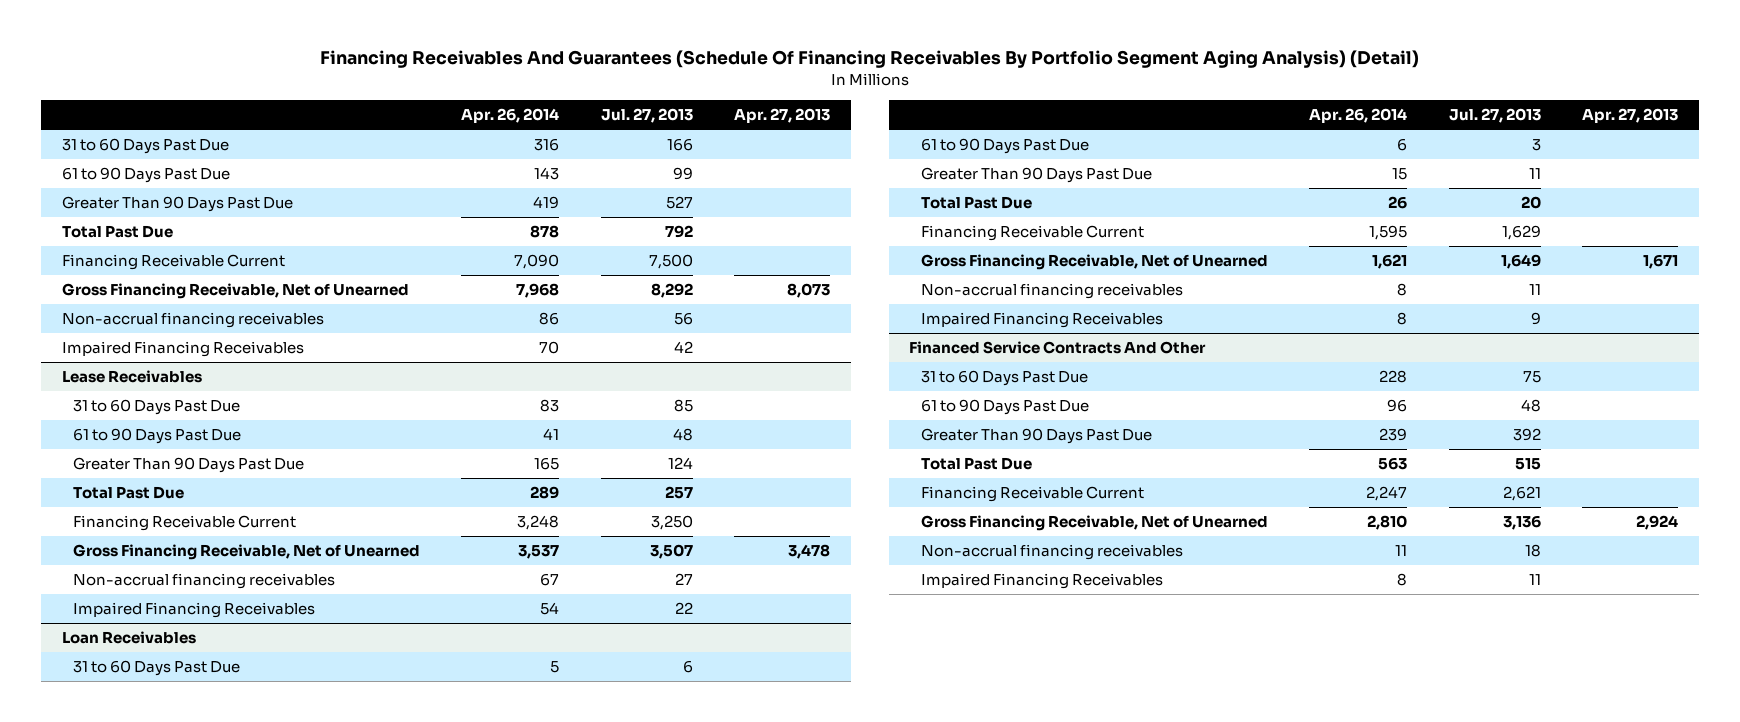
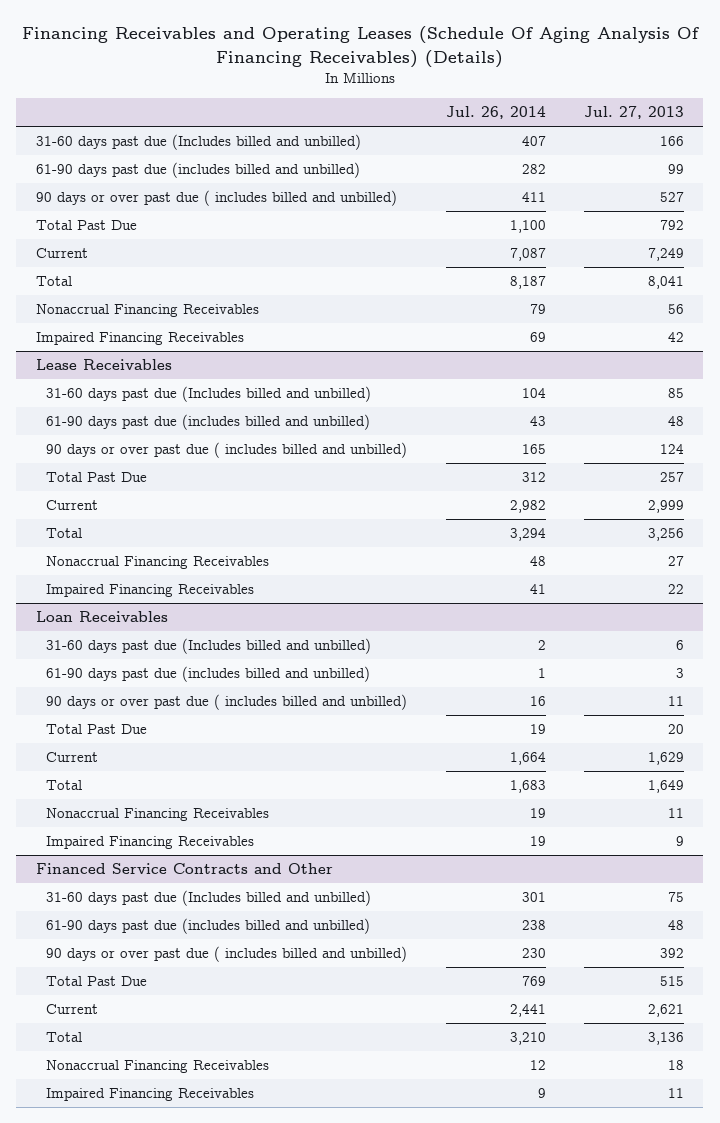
[319,50,1419,69] Financing Receivables And Guarantees (Schedule Of Financing Receivables By Portfolio Segment Aging Analysis) (Detail) -> [21,26,699,68] Financing Receivables and Operating Leases (Schedule Of Aging Analysis Of Financing Receivables) (Details)
[461,107,560,123] Apr. 26, 2014 -> none
[734,107,831,123] Apr. 27, 2013 -> none
none -> [445,105,546,119] Jul. 26, 2014
[61,138,229,155] 31 to 60 Days Past Due -> [35,134,361,151] 31-60 days past due (Includes billed and unbilled)
[61,167,230,184] 61 to 90 Days Past Due -> [35,162,360,179] 61-90 days past due (includes billed and unbilled)
[61,196,293,213] Greater Than 90 Days Past Due -> [35,190,397,207] 90 days or over past due ( includes billed and unbilled)
[61,283,409,300] Gross Financing Receivable, Net of Unearned -> none
[61,254,285,271] Financing Receivable Current -> [35,248,88,259] Current
[648,254,693,270] 7,500 -> [648,248,685,262] 7,249
none -> [35,276,72,287] Total
[61,312,324,329] Non-accrual financing receivables -> [35,304,259,318] Nonaccrual Financing Receivables
[73,399,241,416] 31 to 60 Days Past Due -> [46,386,372,403] 31-60 days past due (Includes billed and unbilled)
[73,428,242,445] 61 to 90 Days Past Due -> [46,414,371,431] 61-90 days past due (includes billed and unbilled)
[73,457,305,474] Greater Than 90 Days Past Due -> [46,442,408,459] 90 days or over past due ( includes billed and unbilled)
[73,544,421,561] Gross Financing Receivable, Net of Unearned -> none
[73,515,297,532] Financing Receivable Current -> [46,500,99,511] Current
[650,515,693,531] 3,250 -> [648,500,685,514] 2,999
none -> [46,528,83,539] Total
[73,573,336,590] Non-accrual financing receivables -> [46,556,270,570] Nonaccrual Financing Receivables
[73,660,241,677] 31 to 60 Days Past Due -> [46,638,372,655] 31-60 days past due (Includes billed and unbilled)
[920,138,1089,155] 61 to 90 Days Past Due -> [46,666,371,683] 61-90 days past due (includes billed and unbilled)
[920,167,1152,184] Greater Than 90 Days Past Due -> [46,694,408,711] 90 days or over past due ( includes billed and unbilled)
[920,225,1144,242] Financing Receivable Current -> [46,752,99,763] Current
[920,254,1268,271] Gross Financing Receivable, Net of Unearned -> [46,780,83,791] Total
[920,283,1183,300] Non-accrual financing receivables -> [46,808,270,822] Nonaccrual Financing Receivables
[909,341,1207,355] Financed Service Contracts And Other -> [35,863,333,875] Financed Service Contracts and Other
[920,370,1088,387] 31 to 60 Days Past Due -> [46,890,372,907] 31-60 days past due (Includes billed and unbilled)
[920,399,1089,416] 61 to 90 Days Past Due -> [46,918,371,935] 61-90 days past due (includes billed and unbilled)
[920,428,1152,445] Greater Than 90 Days Past Due -> [46,946,408,963] 90 days or over past due ( includes billed and unbilled)
[920,486,1144,503] Financing Receivable Current -> [46,1004,99,1015] Current
[920,515,1268,532] Gross Financing Receivable, Net of Unearned -> [46,1032,83,1043] Total
[920,544,1183,561] Non-accrual financing receivables -> [46,1060,270,1074] Nonaccrual Financing Receivables

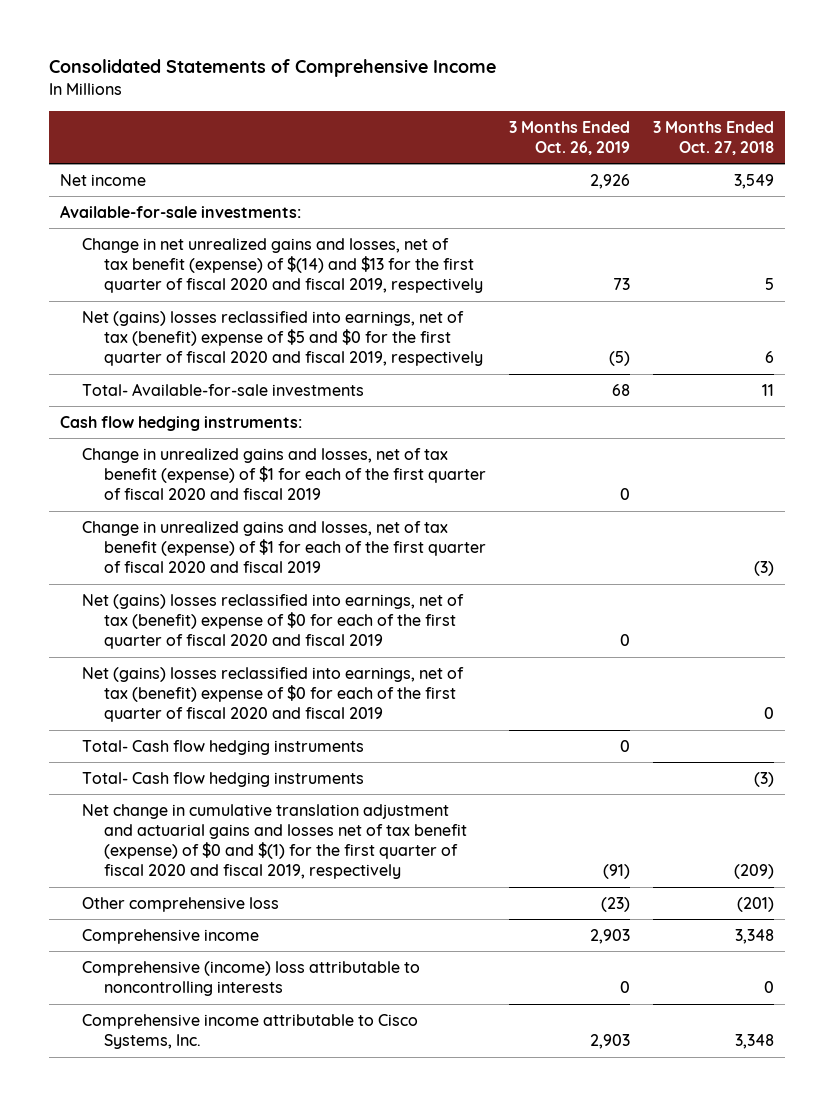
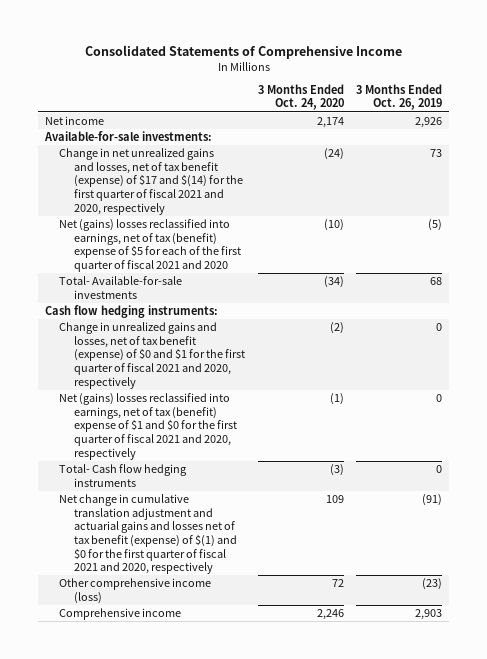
[652,120,774,155] 3 Months Ended Oct. 27, 2018 -> none
none -> [257,83,344,111] 3 Months Ended Oct. 24, 2020
[82,237,484,294] Change in net unrealized gains and losses, net of tax benefit (expense) of $(14) and $13 for the first quarter of fiscal 2020 and fiscal 2019, respectively -> [59,148,243,215] Change in net unrealized gains and losses, net of tax benefit (expense) of $17 and $(14) for the first quarter of fiscal 2021 and 2020, respectively
[82,310,484,367] Net (gains) losses reclassified into earnings, net of tax (benefit) expense of $5 and $0 for the first quarter of fiscal 2020 and fiscal 2019, respectively -> [59,219,241,273] Net (gains) losses reclassified into earnings, net of tax (benefit) expense of $5 for each of the first quarter of fiscal 2021 and 2020
[82,520,487,574] Change in unrealized gains and losses, net of tax benefit (expense) of $1 for each of the first quarter of fiscal 2020 and fiscal 2019 -> none
[82,666,465,723] Net (gains) losses reclassified into earnings, net of tax (benefit) expense of $0 for each of the first quarter of fiscal 2020 and fiscal 2019 -> none
[82,447,487,501] Change in unrealized gains and losses, net of tax benefit (expense) of $1 for each of the first quarter of fiscal 2020 and fiscal 2019 -> [59,322,245,389] Change in unrealized gains and losses, net of tax benefit (expense) of $0 and $1 for the first quarter of fiscal 2021 and 2020, respectively
[82,593,465,650] Net (gains) losses reclassified into earnings, net of tax (benefit) expense of $0 for each of the first quarter of fiscal 2020 and fiscal 2019 -> [59,393,237,460] Net (gains) losses reclassified into earnings, net of tax (benefit) expense of $1 and $0 for the first quarter of fiscal 2021 and 2020, respectively
[82,771,365,787] Total- Cash flow hedging instruments -> none
[82,803,468,880] Net change in cumulative translation adjustment and actuarial gains and losses net of tax benefit (expense) of $0 and $(1) for the first quarter of fiscal 2020 and fiscal 2019, respectively -> [59,494,237,575] Net change in cumulative translation adjustment and actuarial gains and losses net of tax benefit (expense) of $(1) and $0 for the first quarter of fiscal 2021 and 2020, respectively
[82,896,280,912] Other comprehensive loss -> [59,578,212,604] Other comprehensive income (loss)
[82,960,421,996] Comprehensive (income) loss attributable to noncontrolling interests -> none
[82,1013,419,1049] Comprehensive income attributable to Cisco Systems, Inc. -> none

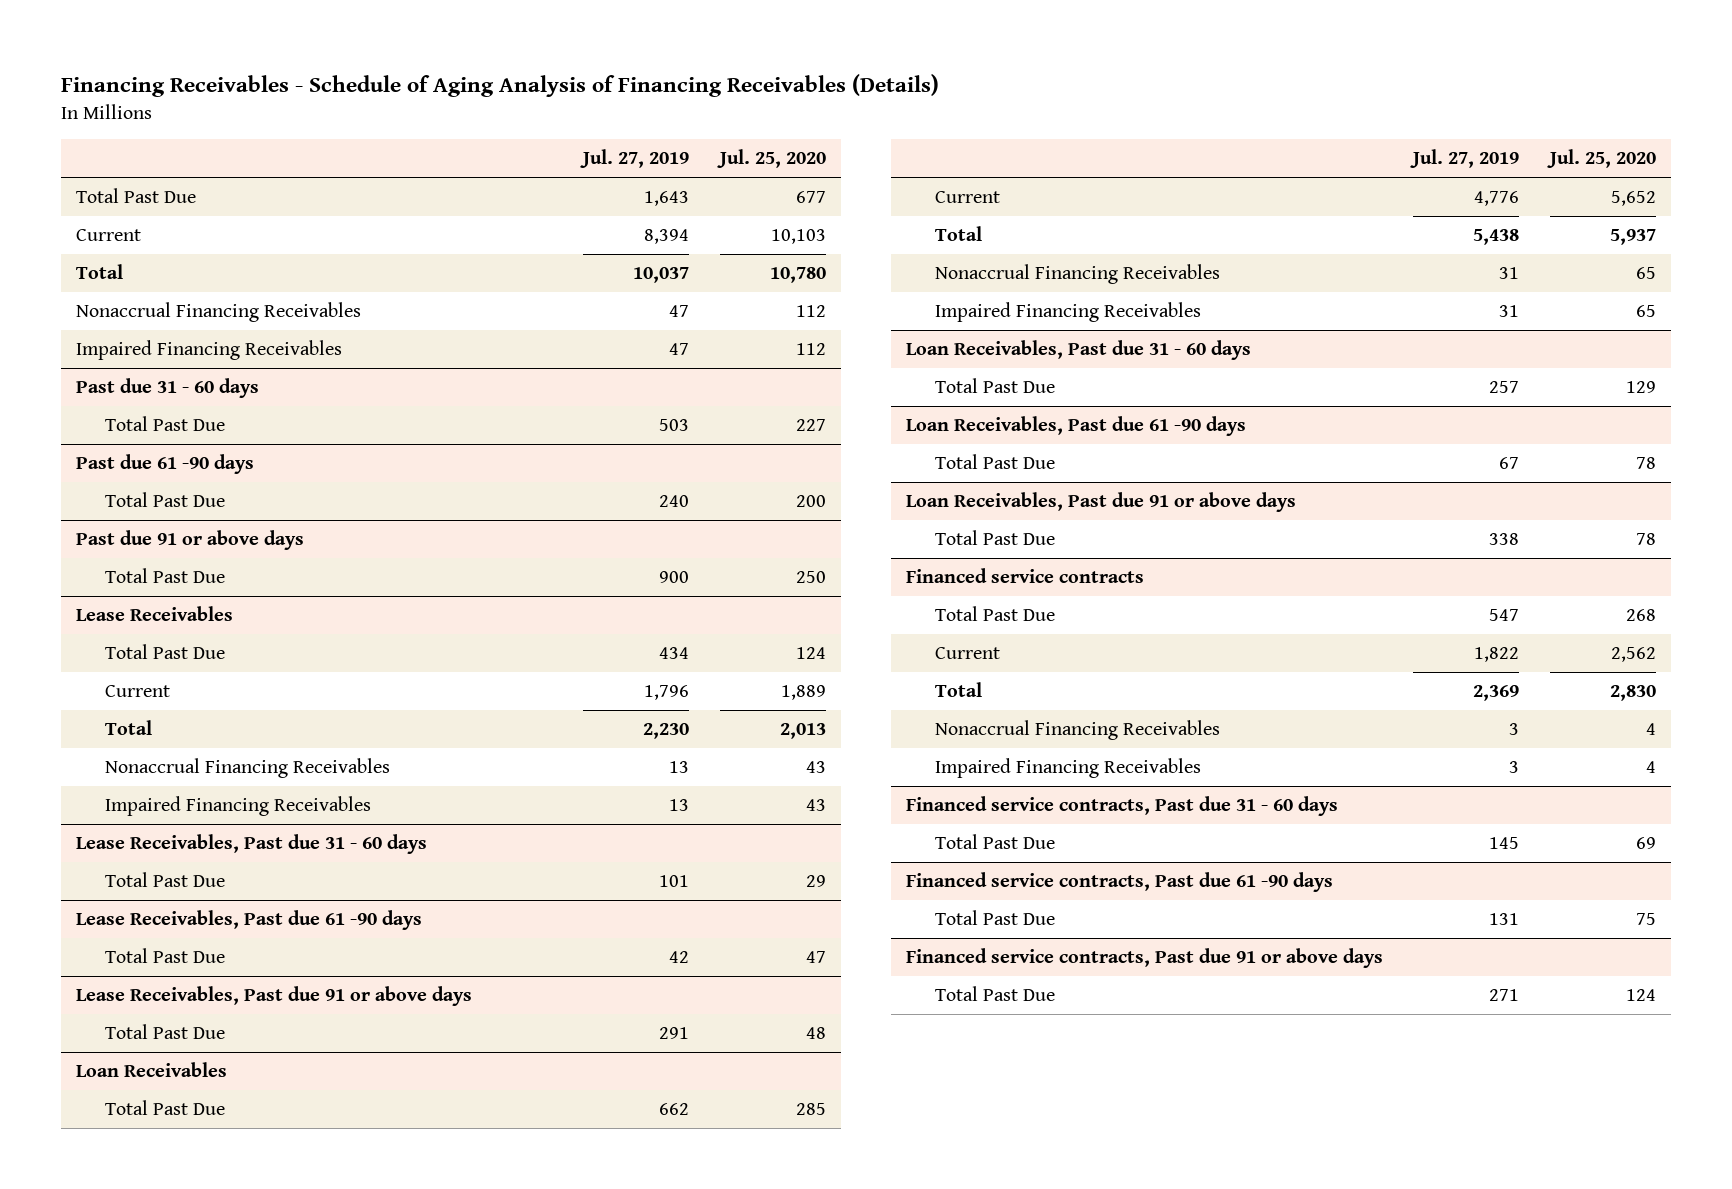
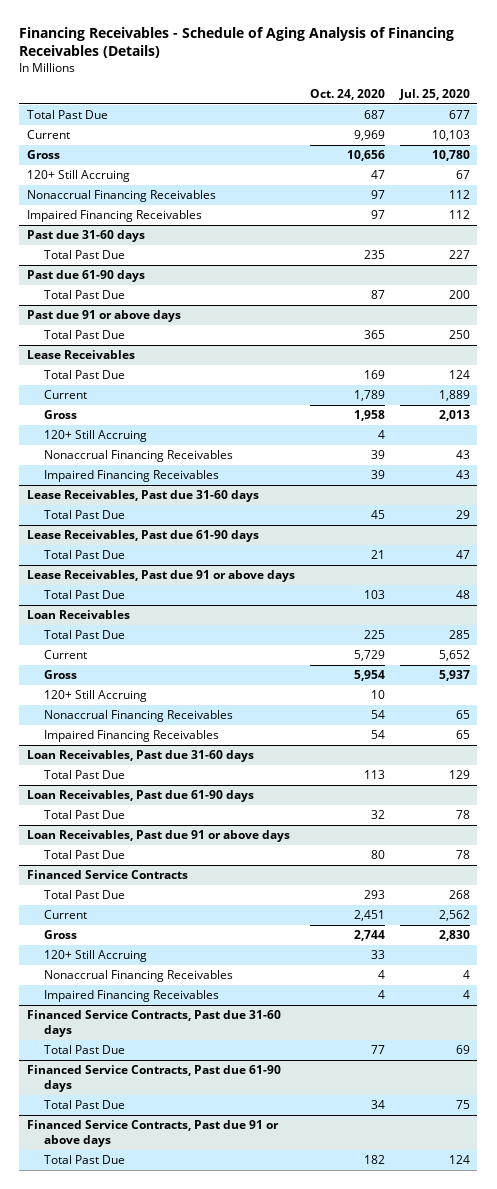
[580,149,690,169] Jul. 27, 2019 -> none
none -> [309,89,385,101] Oct. 24, 2020
[76,264,124,280] Total -> [26,150,60,160] Gross
none -> [26,170,130,183] 120+ Still Accruing
[76,378,260,399] Past due 31 - 60 days -> [26,230,145,243] Past due 31-60 days
[76,454,255,475] Past due 61 -90 days -> [26,270,145,283] Past due 61-90 days
[105,720,153,736] Total -> [43,410,77,420] Gross
none -> [43,430,147,443] 120+ Still Accruing
[76,834,428,855] Lease Receivables, Past due 31 - 60 days -> [26,490,259,503] Lease Receivables, Past due 31-60 days
[76,910,423,931] Lease Receivables, Past due 61 -90 days -> [26,530,259,543] Lease Receivables, Past due 61-90 days
[934,226,982,242] Total -> [43,670,77,680] Gross
none -> [43,690,147,703] 120+ Still Accruing
[905,340,1251,361] Loan Receivables, Past due 31 - 60 days -> [26,750,254,763] Loan Receivables, Past due 31-60 days
[905,416,1246,437] Loan Receivables, Past due 61 -90 days -> [26,790,254,803] Loan Receivables, Past due 61-90 days
[905,568,1144,584] Financed service contracts -> [26,870,188,880] Financed Service Contracts
[934,682,982,698] Total -> [43,930,77,940] Gross
none -> [43,950,147,963] 120+ Still Accruing
[905,796,1338,817] Financed service contracts, Past due 31 - 60 days -> [26,1010,281,1038] Financed Service Contracts, Past due 31-60 days
[905,872,1333,893] Financed service contracts, Past due 61 -90 days -> [26,1065,281,1093] Financed Service Contracts, Past due 61-90 days
[905,948,1383,969] Financed service contracts, Past due 91 or above days -> [26,1120,279,1148] Financed Service Contracts, Past due 91 or above days

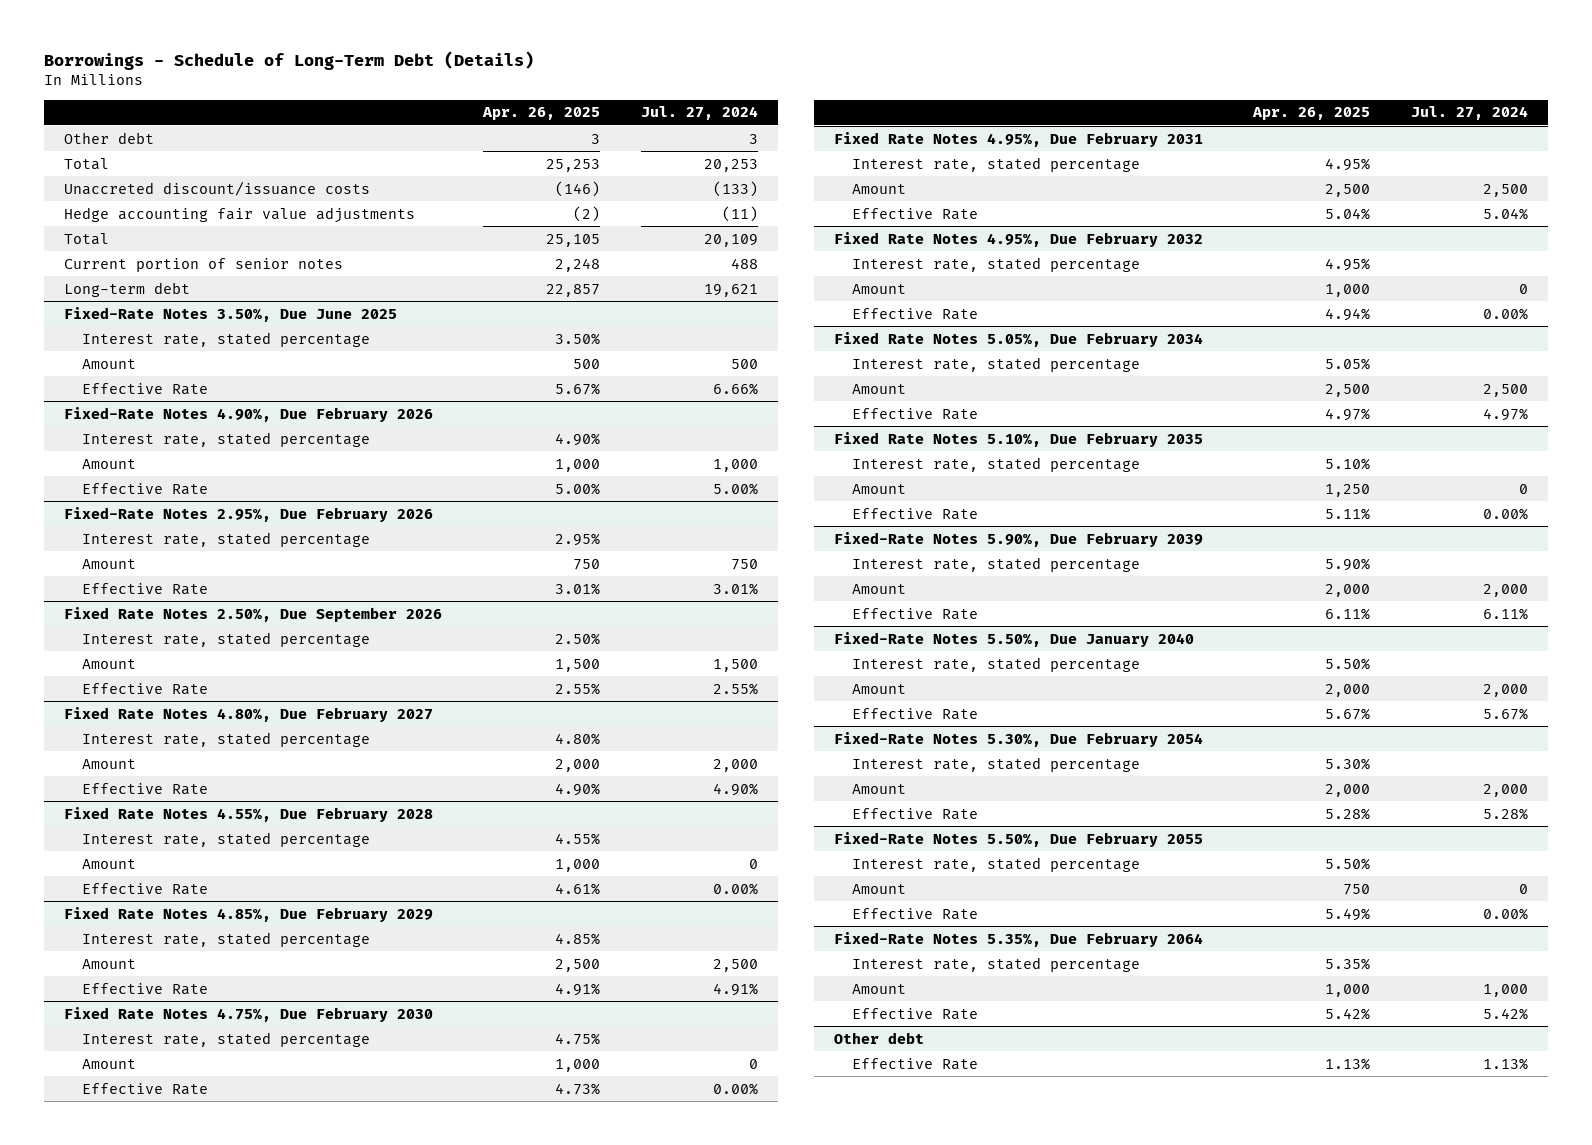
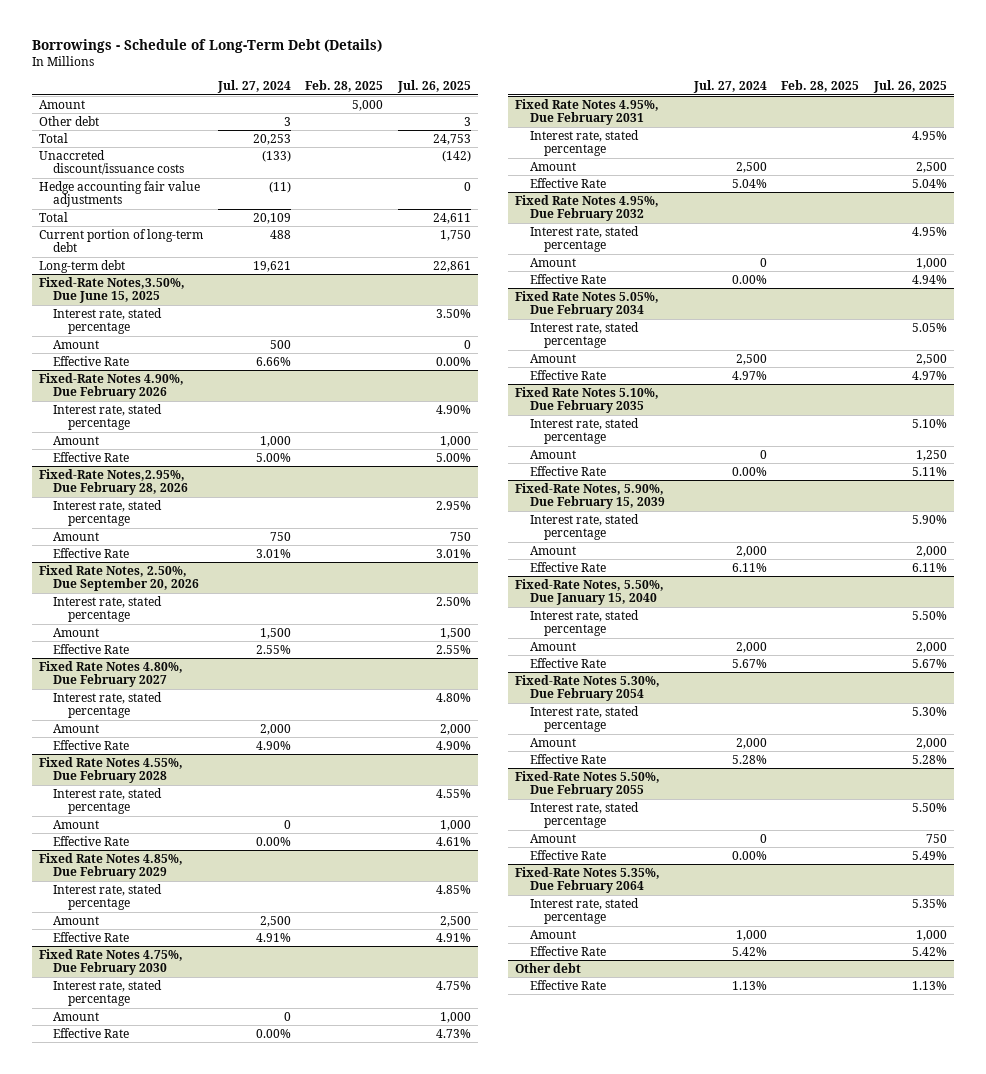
[481,107,600,121] Apr. 26, 2025 -> none
none -> [305,80,384,93] Feb. 28, 2025
none -> [396,80,471,94] Jul. 26, 2025
none -> [38,99,85,109] Amount
[64,257,344,272] Current portion of senior notes -> [38,228,203,253] Current portion of long-term debt
[64,306,398,322] Fixed-Rate Notes 3.50%, Due June 2025 -> [38,276,185,304] Fixed-Rate Notes,3.50%, Due June 15, 2025
[64,506,434,522] Fixed-Rate Notes 2.95%, Due February 2026 -> [38,468,189,496] Fixed-Rate Notes,2.95%, Due February 28, 2026
[64,606,443,622] Fixed Rate Notes 2.50%, Due September 2026 -> [38,564,200,592] Fixed Rate Notes, 2.50%, Due September 20, 2026
[834,531,1204,547] Fixed-Rate Notes 5.90%, Due February 2039 -> [515,482,665,510] Fixed-Rate Notes, 5.90%, Due February 15, 2039
[834,631,1195,647] Fixed-Rate Notes 5.50%, Due January 2040 -> [515,578,665,606] Fixed-Rate Notes, 5.50%, Due January 15, 2040

